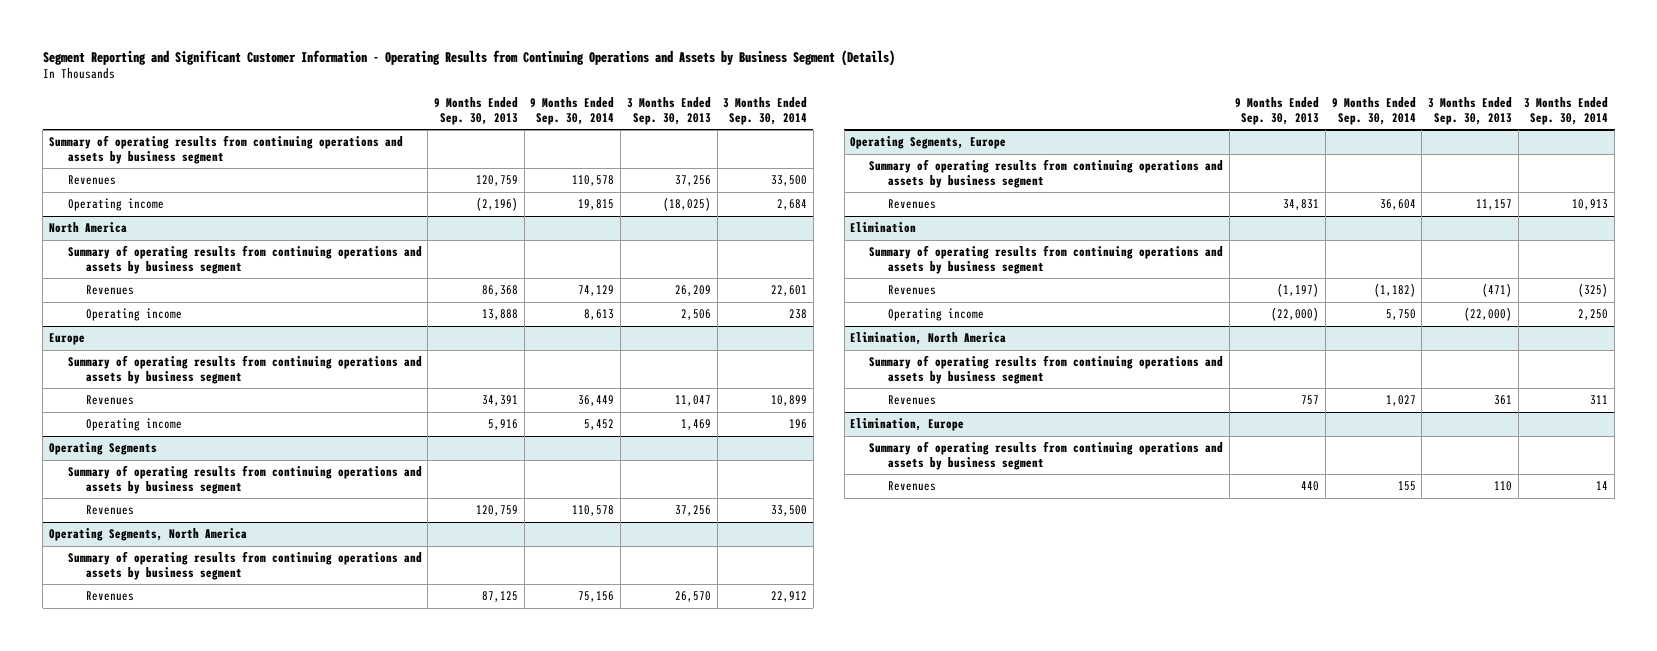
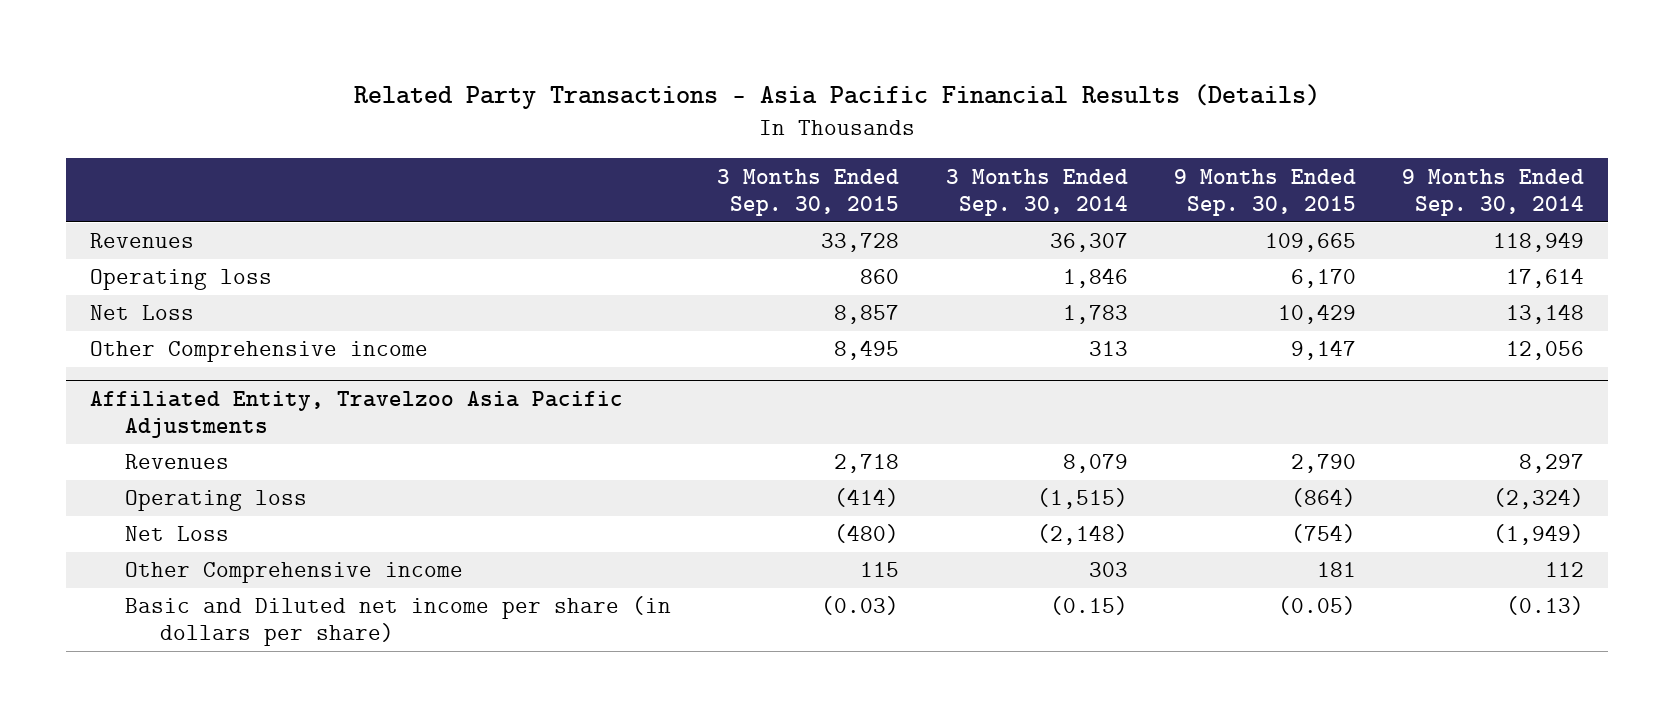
[42,49,895,66] Segment Reporting and Significant Customer Information - Operating Results from Continuing Operations and Assets by Business Segment (Details) -> [353,83,1320,109] Related Party Transactions - Asia Pacific Financial Results (Details)
[434,96,519,125] 9 Months Ended Sep. 30, 2013 -> none
[626,96,711,125] 3 Months Ended Sep. 30, 2013 -> none
none -> [717,168,900,216] 3 Months Ended Sep. 30, 2015
none -> [1174,168,1357,216] 9 Months Ended Sep. 30, 2015
[49,135,404,164] Summary of operating results from continuing operations and assets by business segment -> none
[49,222,128,234] North America -> none
[67,245,422,274] Summary of operating results from continuing operations and assets by business segment -> none
[49,333,86,346] Europe -> none
[67,355,422,384] Summary of operating results from continuing operations and assets by business segment -> none
[86,395,135,406] Revenues -> none
[86,418,183,432] Operating income -> none
[49,442,158,456] Operating Segments -> none
[67,465,422,494] Summary of operating results from continuing operations and assets by business segment -> none
[86,505,135,516] Revenues -> none
[49,528,248,542] Operating Segments, North America -> none
[67,551,422,580] Summary of operating results from continuing operations and assets by business segment -> none
[86,591,135,602] Revenues -> none
[850,136,1007,150] Operating Segments, Europe -> none
[868,159,1223,188] Summary of operating results from continuing operations and assets by business segment -> none
[887,199,936,210] Revenues -> none
[850,222,917,234] Elimination -> none
[868,245,1223,274] Summary of operating results from continuing operations and assets by business segment -> none
[887,285,936,296] Revenues -> none
[887,308,984,322] Operating income -> none
[850,332,1007,346] Elimination, North America -> none
[868,355,1223,384] Summary of operating results from continuing operations and assets by business segment -> none
[887,395,936,406] Revenues -> none
[850,418,965,432] Elimination, Europe -> none
[868,441,1223,470] Summary of operating results from continuing operations and assets by business segment -> none
[887,481,936,492] Revenues -> none
[572,175,615,187] 110,578 -> [1493,232,1585,253] 118,949
[771,175,808,187] 33,500 -> [1049,233,1128,253] 36,307
[67,198,164,212] Operating income -> [89,269,272,291] Operating loss
[578,199,615,211] 19,815 -> [1506,268,1585,289] 17,614
[777,199,808,211] 2,684 -> [1062,268,1128,289] 1,846
none -> [89,305,194,321] Net Loss
none -> [89,341,428,363] Other Comprehensive income
none -> [89,390,623,439] Affiliated Entity, Travelzoo Asia Pacific Adjustments
[578,285,615,297] 74,129 -> [1519,454,1585,474] 8,297
[771,285,808,297] 22,601 -> [1062,454,1128,474] 8,079
[86,308,183,322] Operating income -> [124,490,307,512] Operating loss
[584,309,615,321] 8,613 -> [1493,488,1585,510] (2,324)
[789,309,808,320] 238 -> [1036,488,1128,510] (1,515)
none -> [124,526,229,542] Net Loss
none -> [124,562,463,584] Other Comprehensive income
none -> [124,596,671,647] Basic and Diluted net income per share (in dollars per share)

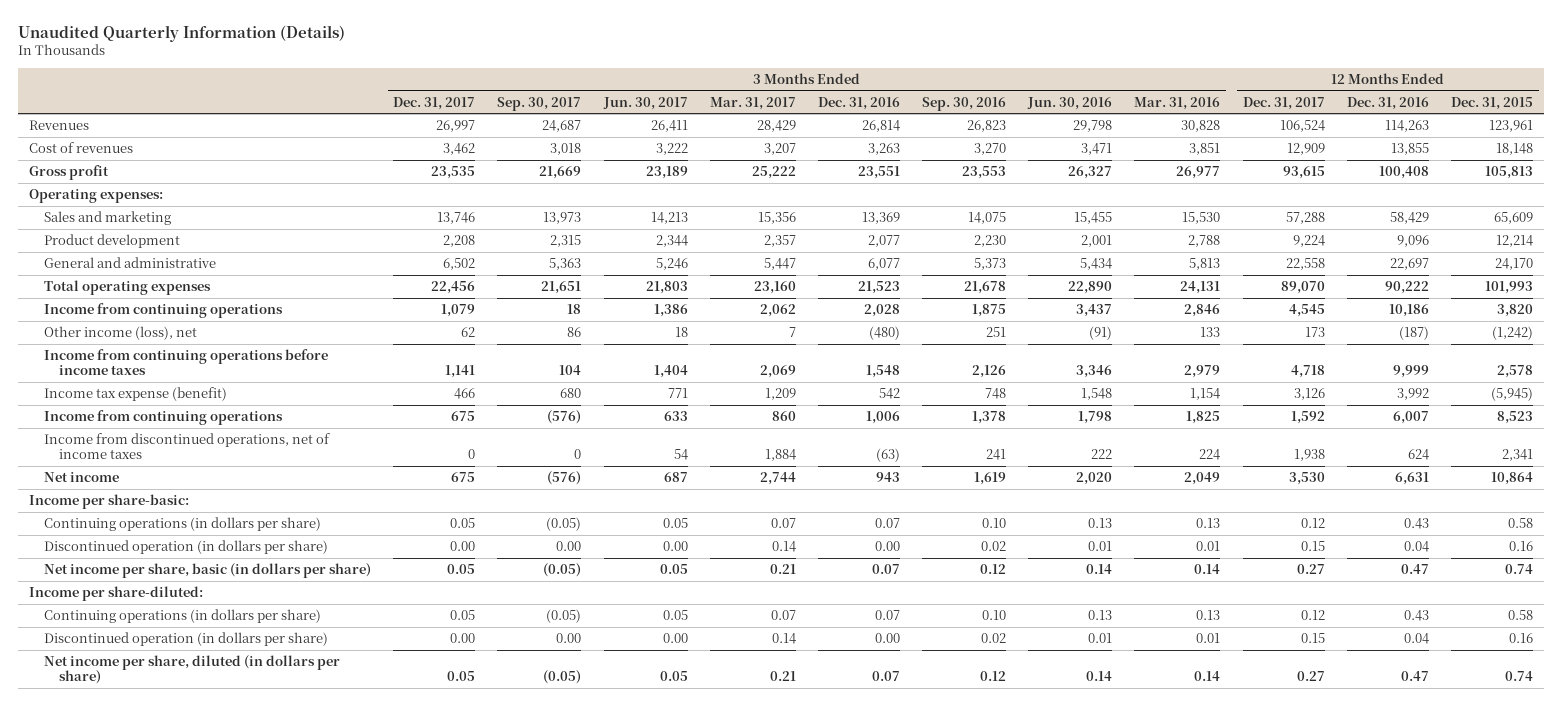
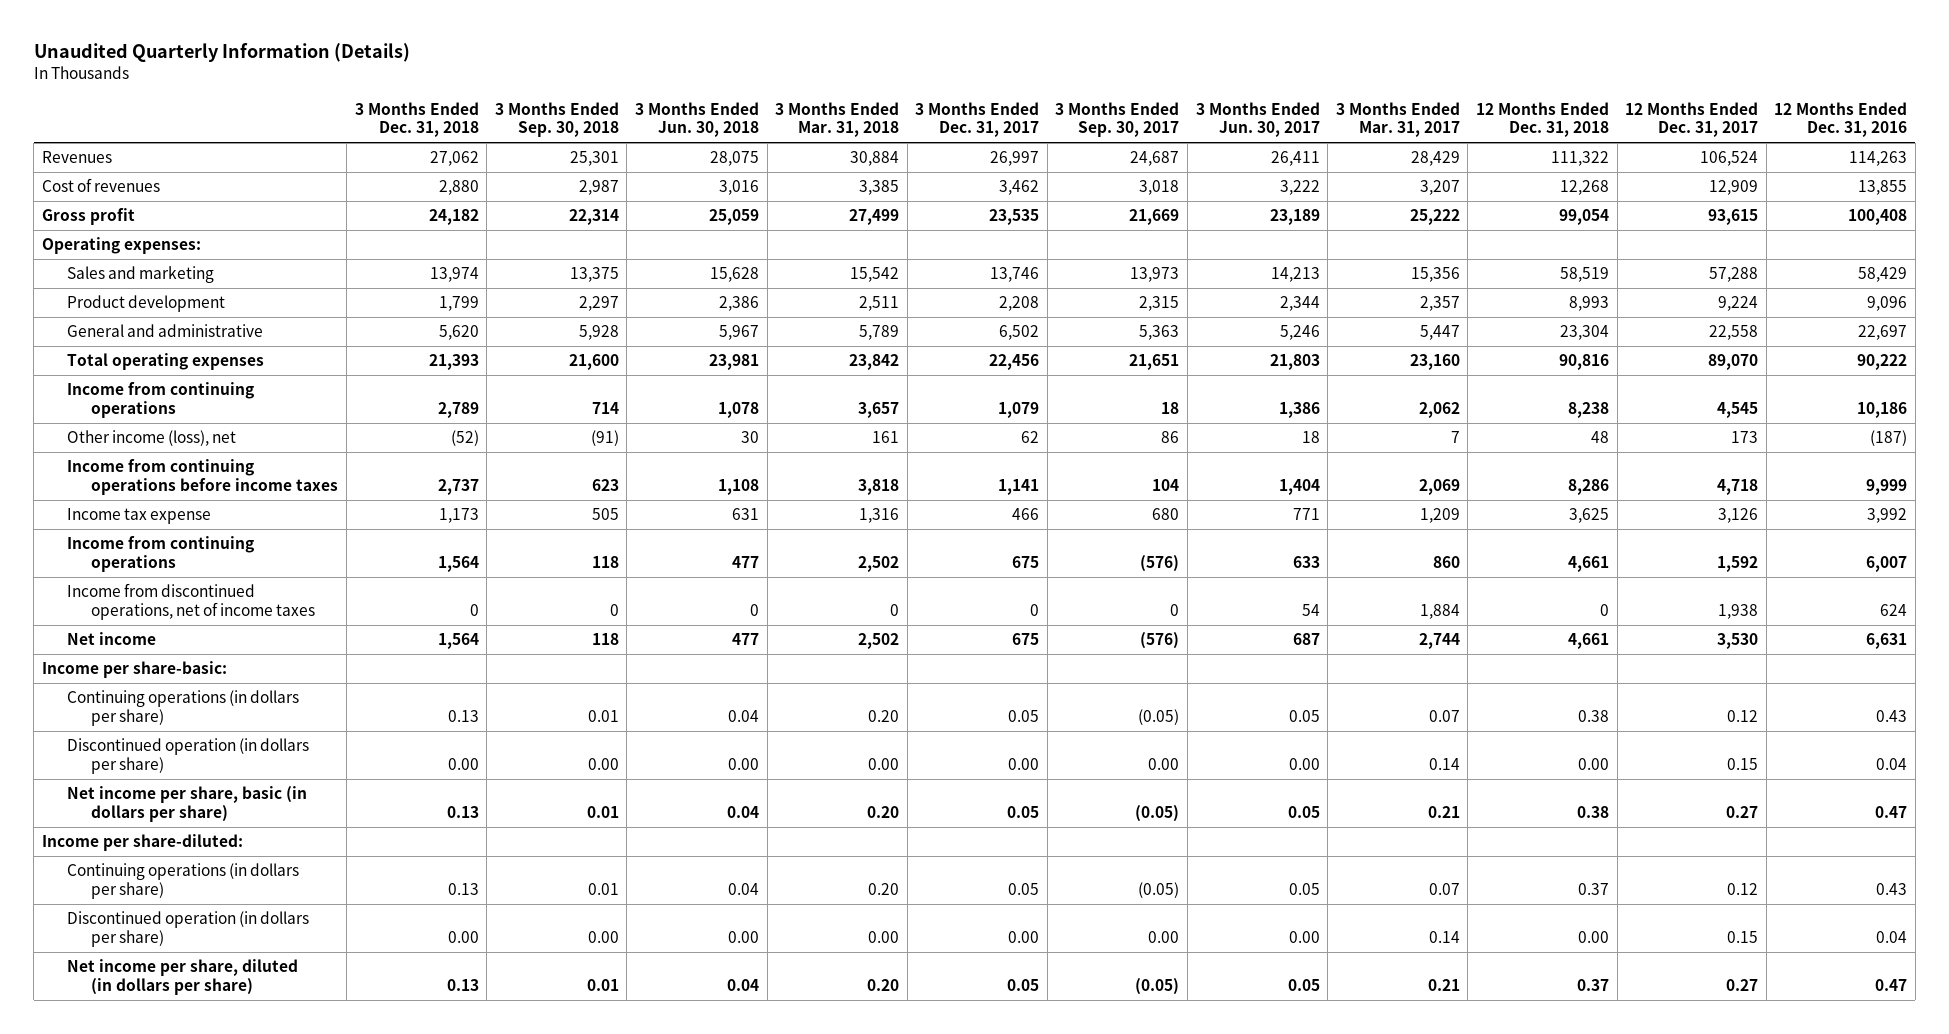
[817,96,900,110] Dec. 31, 2016 -> none
[922,96,1007,111] Sep. 30, 2016 -> none
[1027,96,1113,110] Jun. 30, 2016 -> none
[1134,96,1221,110] Mar. 31, 2016 -> none
[1451,96,1534,110] Dec. 31, 2015 -> none
none -> [354,101,479,138] 3 Months Ended Dec. 31, 2018
none -> [494,101,619,138] 3 Months Ended Sep. 30, 2018
none -> [634,101,759,138] 3 Months Ended Jun. 30, 2018
none -> [775,101,900,138] 3 Months Ended Mar. 31, 2018
none -> [1475,101,1609,138] 12 Months Ended Dec. 31, 2018
[44,386,228,401] Income tax expense (benefit) -> [66,508,211,525] Income tax expense

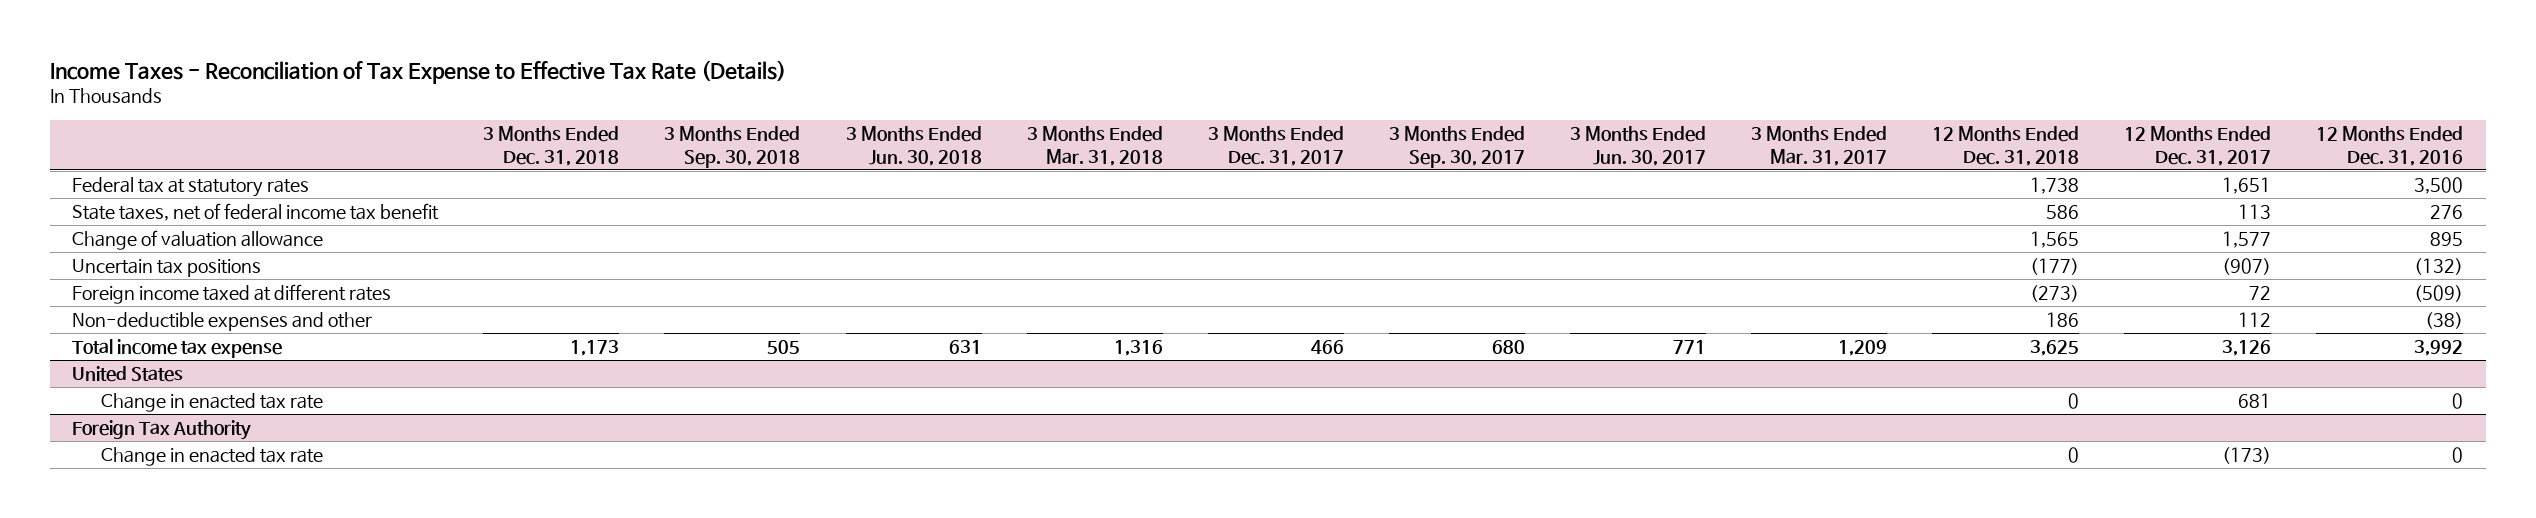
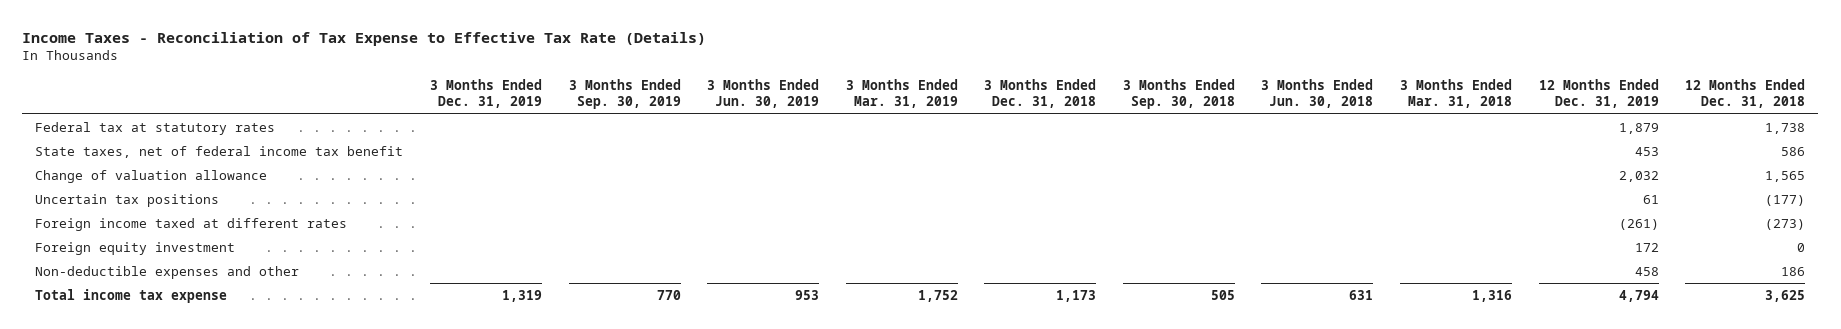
[1207,126,1344,166] 3 Months Ended Dec. 31, 2017 -> none
[1388,126,1525,168] 3 Months Ended Sep. 30, 2017 -> none
[1569,126,1706,166] 3 Months Ended Jun. 30, 2017 -> none
[1751,126,1888,166] 3 Months Ended Mar. 31, 2017 -> none
[2124,126,2272,166] 12 Months Ended Dec. 31, 2017 -> none
[2316,126,2464,166] 12 Months Ended Dec. 31, 2016 -> none
none -> [430,79,543,109] 3 Months Ended Dec. 31, 2019
none -> [568,79,681,110] 3 Months Ended Sep. 30, 2019
none -> [707,79,820,109] 3 Months Ended Jun. 30, 2019
none -> [845,79,958,109] 3 Months Ended Mar. 31, 2019
none -> [1538,79,1659,109] 12 Months Ended Dec. 31, 2019
none -> [35,241,236,255] Foreign equity investment
[72,366,184,383] United States -> none
[101,393,324,413] Change in enacted tax rate -> none
[72,420,252,441] Foreign Tax Authority -> none
[101,447,324,467] Change in enacted tax rate -> none

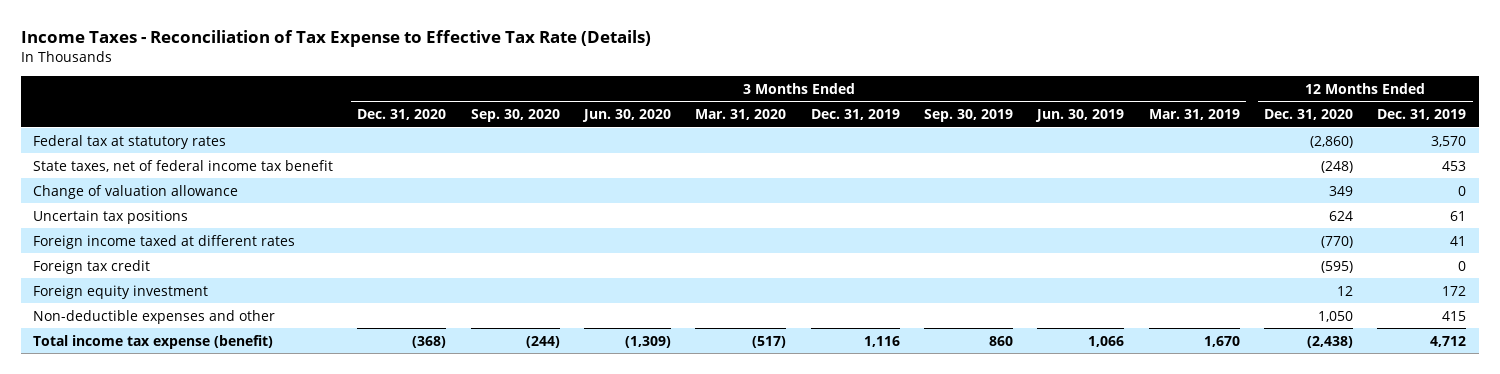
[984,79,1097,109] 3 Months Ended Dec. 31, 2018 -> none
[1122,79,1235,110] 3 Months Ended Sep. 30, 2018 -> none
[1261,79,1374,109] 3 Months Ended Jun. 30, 2018 -> none
[1400,79,1513,109] 3 Months Ended Mar. 31, 2018 -> none
[1685,79,1806,109] 12 Months Ended Dec. 31, 2018 -> none
none -> [357,109,447,121] Dec. 31, 2020
none -> [470,109,560,123] Sep. 30, 2020
none -> [582,109,672,123] Jun. 30, 2020
none -> [695,109,787,121] Mar. 31, 2020
none -> [1264,109,1354,121] Dec. 31, 2020
[1618,122,1659,134] 1,879 -> [1431,135,1467,147] 3,570
[1618,170,1659,182] 2,032 -> [1458,185,1467,196] 0
[1618,218,1659,230] (261) -> [1450,235,1467,246] 41
none -> [33,259,151,274] Foreign tax credit
[1634,266,1659,276] 458 -> [1442,310,1467,321] 415
[35,288,228,303] Total income tax expense -> [33,334,274,349] Total income tax expense (benefit)
[502,289,543,302] 1,319 -> [863,335,900,347] 1,116
[656,289,681,300] 770 -> [989,335,1014,346] 860
[795,289,820,300] 953 -> [1088,335,1125,347] 1,066
[917,289,958,302] 1,752 -> [1203,335,1240,347] 1,670
[1618,289,1659,302] 4,794 -> [1430,335,1467,347] 4,712

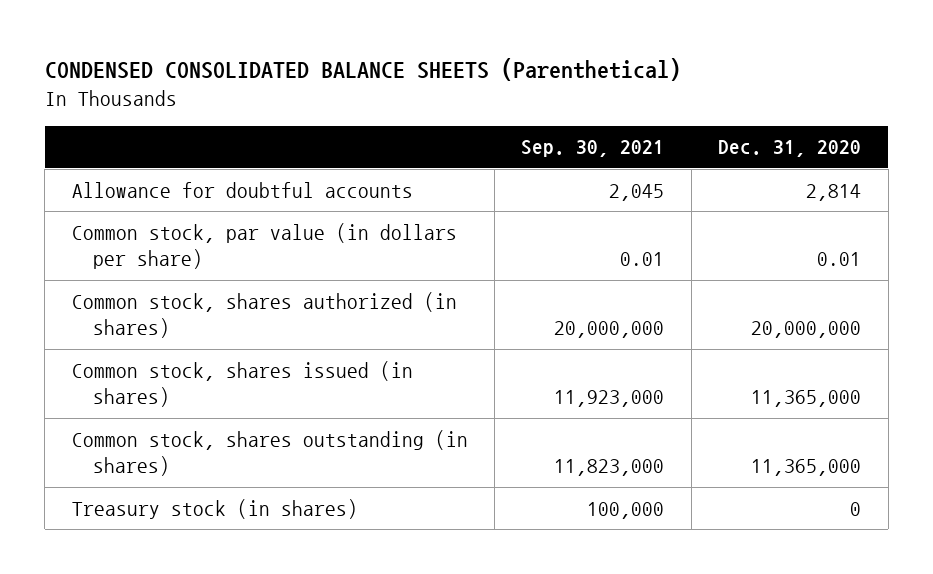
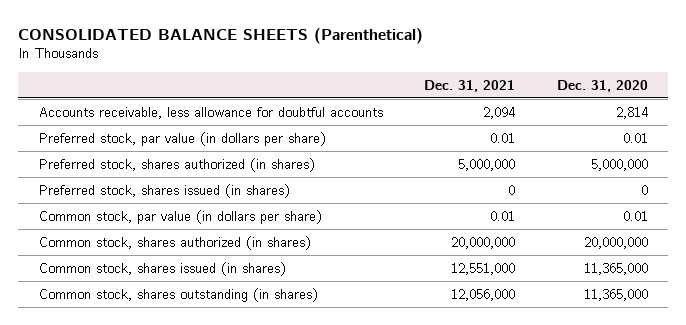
[44,57,681,81] CONDENSED CONSOLIDATED BALANCE SHEETS (Parenthetical) -> [18,27,424,44] CONSOLIDATED BALANCE SHEETS (Parenthetical)
[521,140,665,158] Sep. 30, 2021 -> none
none -> [424,79,516,92] Dec. 31, 2021
[71,181,413,198] Allowance for doubtful accounts -> [38,106,383,119] Accounts receivable, less allowance for doubtful accounts
none -> [38,131,326,146] Preferred stock, par value (in dollars per share)
none -> [38,157,315,172] Preferred stock, shares authorized (in shares)
none -> [38,183,290,198] Preferred stock, shares issued (in shares)
[71,498,358,519] Treasury stock (in shares) -> none

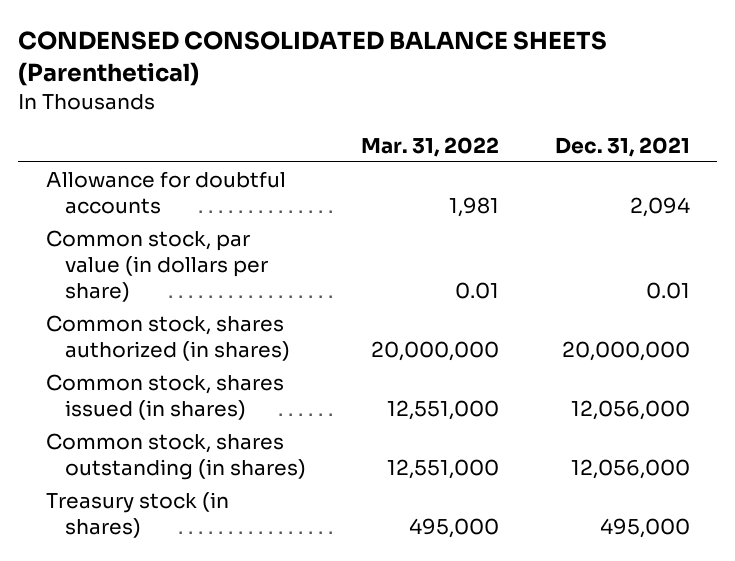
[18,27,424,44] CONSOLIDATED BALANCE SHEETS (Parenthetical) -> [17,31,607,87] CONDENSED CONSOLIDATED BALANCE SHEETS (Parenthetical)
[556,79,648,92] Dec. 31, 2020 -> none
none -> [361,136,500,157] Mar. 31, 2022
[38,131,326,146] Preferred stock, par value (in dollars per share) -> none
[38,157,315,172] Preferred stock, shares authorized (in shares) -> none
[38,183,290,198] Preferred stock, shares issued (in shares) -> none
[38,106,383,119] Accounts receivable, less allowance for doubtful accounts -> [45,170,286,214] Allowance for doubtful accounts
[451,262,516,275] 12,551,000 -> [570,399,690,420] 12,056,000
none -> [45,491,229,538] Treasury stock (in shares)

